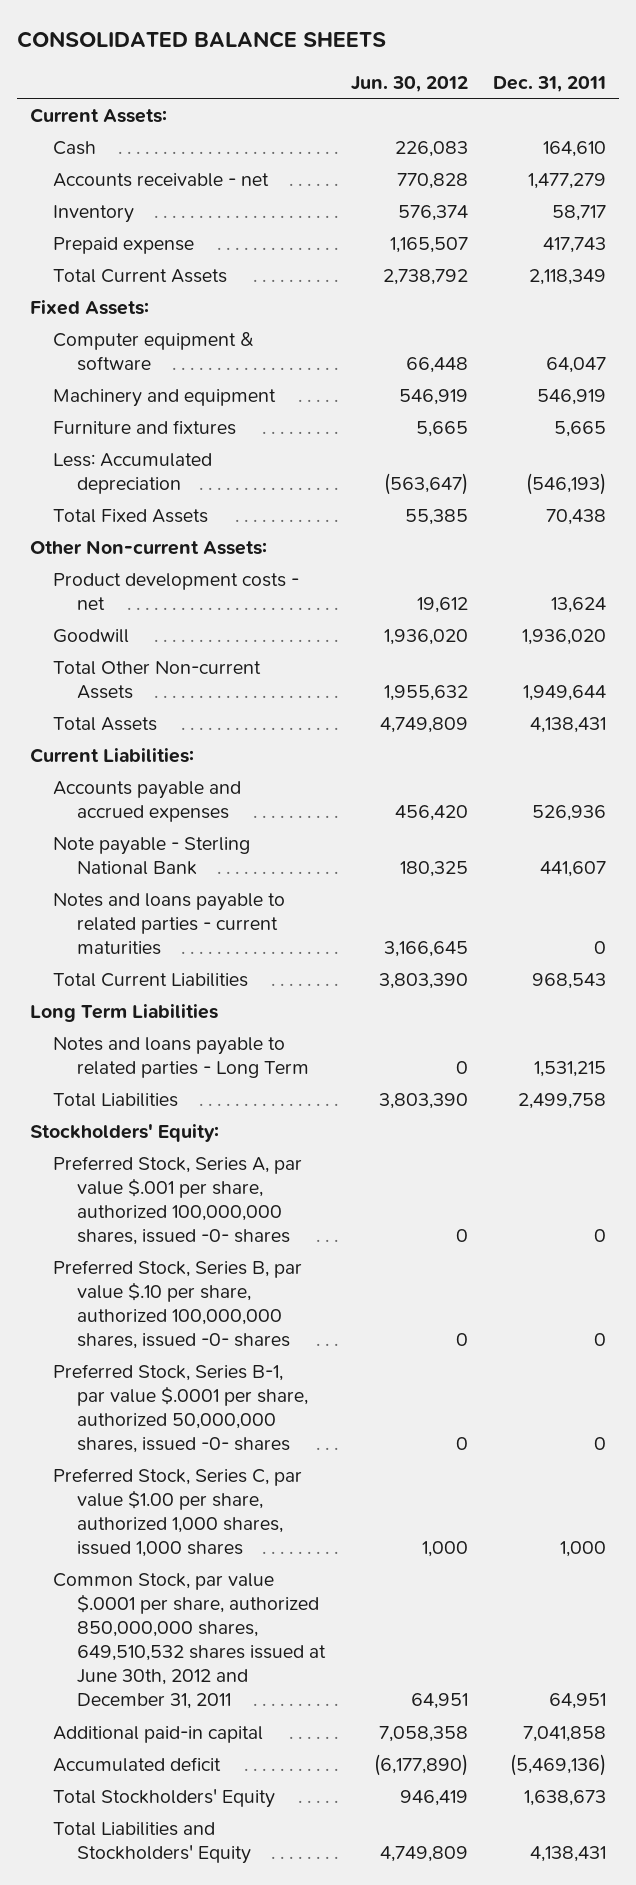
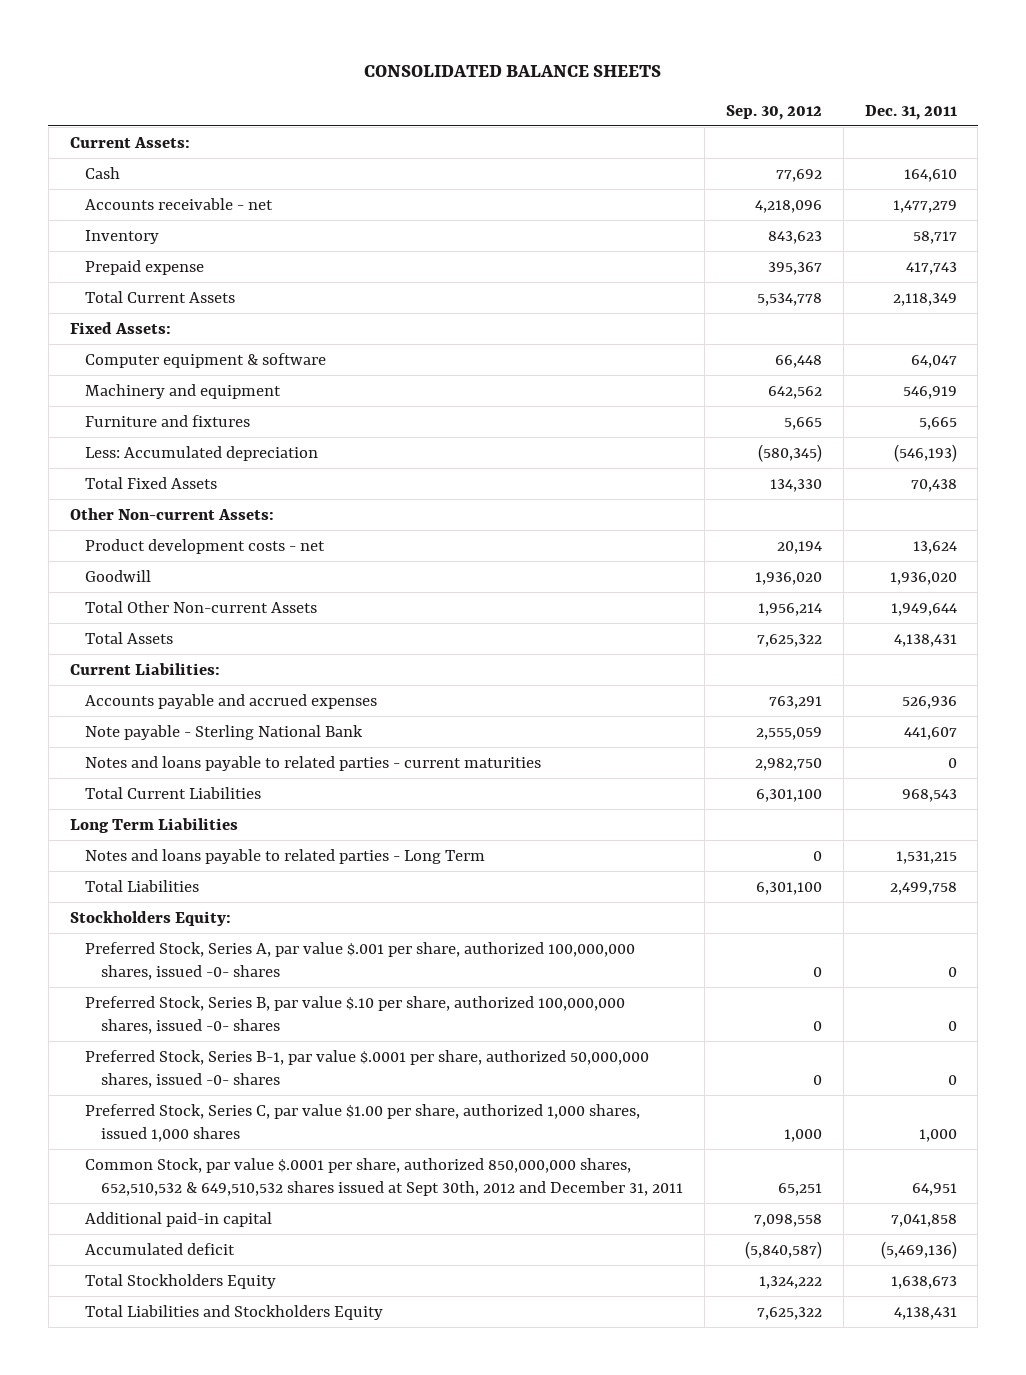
[350,76,468,93] Jun. 30, 2012 -> none
none -> [725,104,822,120] Sep. 30, 2012
[29,1123,219,1142] Stockholders' Equity: -> [69,910,231,926] Stockholders Equity:
[53,1572,327,1710] Common Stock, par value $.0001 per share, authorized 850,000,000 shares, 649,510,532 shares issued at June 30th, 2012 and December 31, 2011 -> [85,1157,684,1196] Common Stock, par value $.0001 per share, authorized 850,000,000 shares, 652,510,532 & 649,510,532 shares issued at Sept 30th, 2012 and December 31, 2011
[53,1788,276,1808] Total Stockholders' Equity -> [85,1273,277,1289] Total Stockholders Equity
[53,1821,252,1864] Total Liabilities and Stockholders' Equity -> [85,1304,384,1320] Total Liabilities and Stockholders Equity

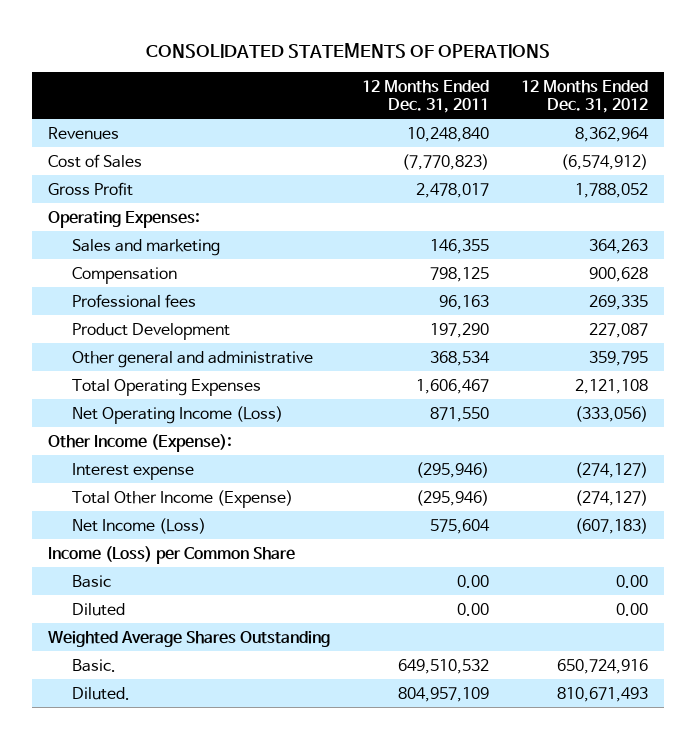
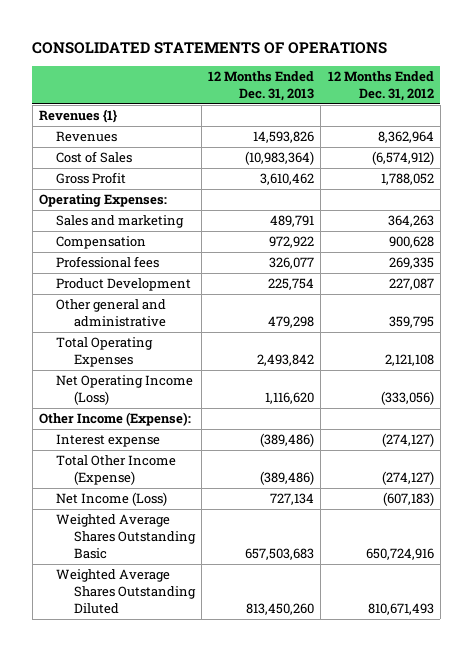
[361,80,489,114] 12 Months Ended Dec. 31, 2011 -> none
none -> [208,71,315,102] 12 Months Ended Dec. 31, 2013
none -> [39,109,118,124] Revenues {1}
[48,545,296,564] Income (Loss) per Common Share -> none
[72,574,112,588] Basic -> none
[72,602,126,616] Diluted -> none
[48,630,331,647] Weighted Average Shares Outstanding -> none
[72,658,117,672] Basic. -> [56,514,196,559] Weighted Average Shares Outstanding Basic
[72,686,131,700] Diluted. -> [56,569,196,614] Weighted Average Shares Outstanding Diluted

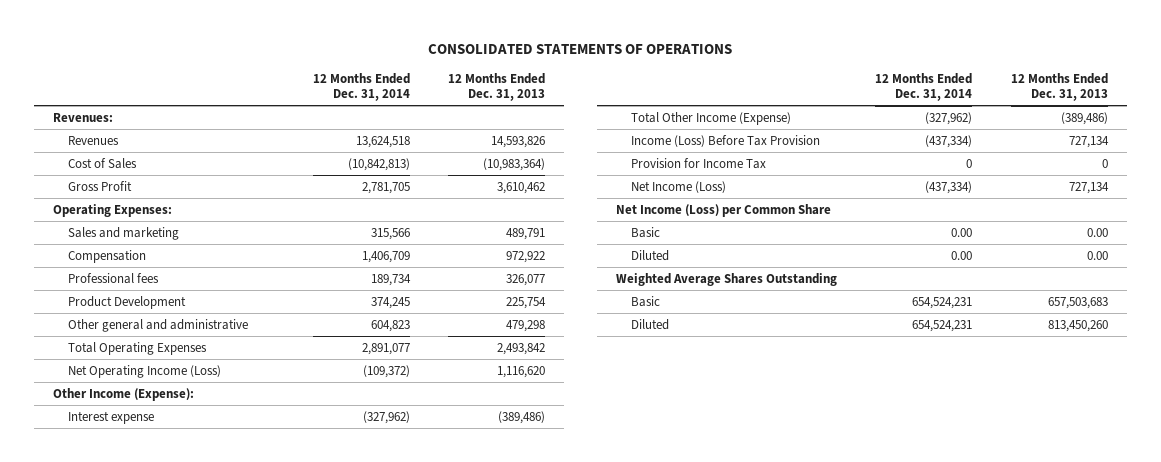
[327,71,434,102] 12 Months Ended Dec. 31, 2012 -> none
none -> [312,72,410,102] 12 Months Ended Dec. 31, 2014
[39,109,118,124] Revenues {1} -> [53,112,114,122] Revenues:
none -> [630,134,820,147] Income (Loss) Before Tax Provision
none -> [630,157,766,169] Provision for Income Tax
none -> [615,203,831,217] Net Income (Loss) per Common Share
none -> [630,226,660,238] Basic
none -> [630,249,669,261] Diluted
none -> [615,272,837,286] Weighted Average Shares Outstanding
[56,514,196,559] Weighted Average Shares Outstanding Basic -> [630,295,660,307] Basic
[56,569,196,614] Weighted Average Shares Outstanding Diluted -> [630,318,669,330] Diluted

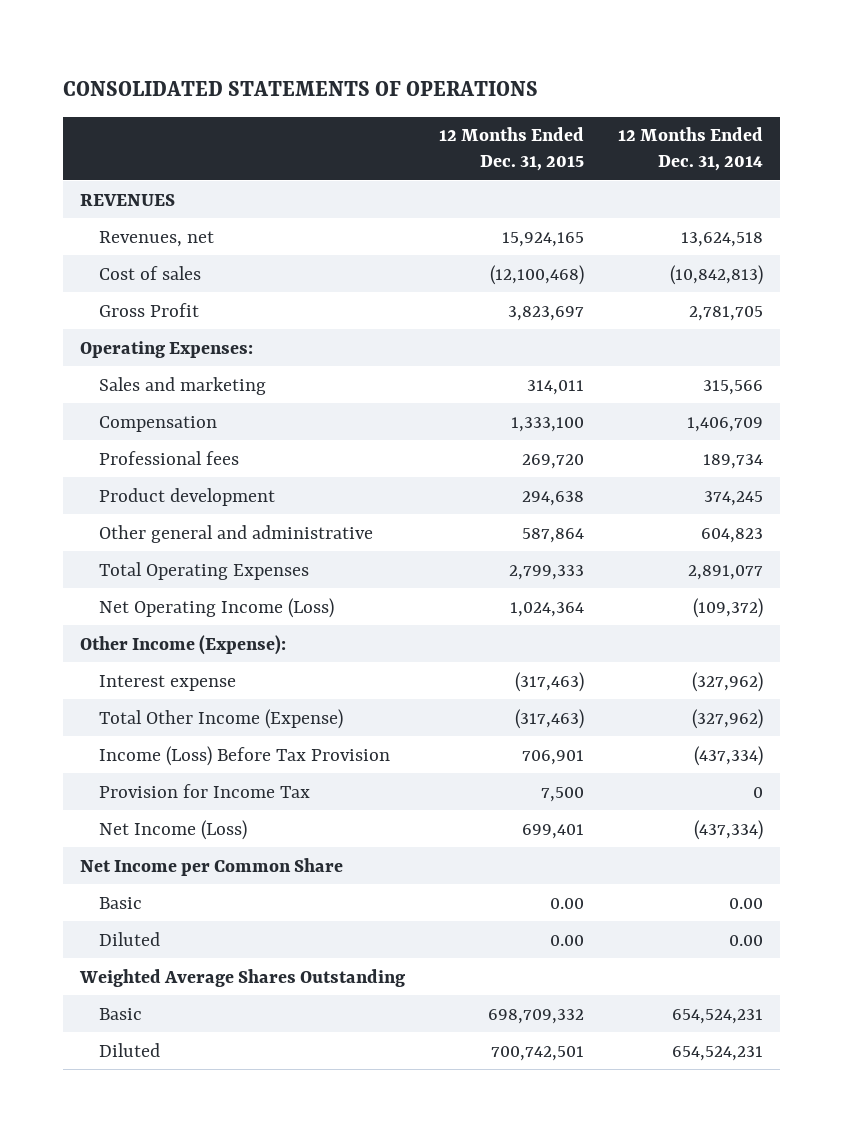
[448,72,546,102] 12 Months Ended Dec. 31, 2013 -> none
none -> [439,127,585,171] 12 Months Ended Dec. 31, 2015
[53,112,114,122] Revenues: -> [80,193,176,206] REVENUES
[68,135,120,145] Revenues -> [99,230,215,247] Revenues, net
[68,157,138,169] Cost of Sales -> [99,265,202,280] Cost of sales
[68,295,187,309] Product Development -> [99,487,276,506] Product development
[615,203,831,217] Net Income (Loss) per Common Share -> [80,857,344,876] Net Income per Common Share

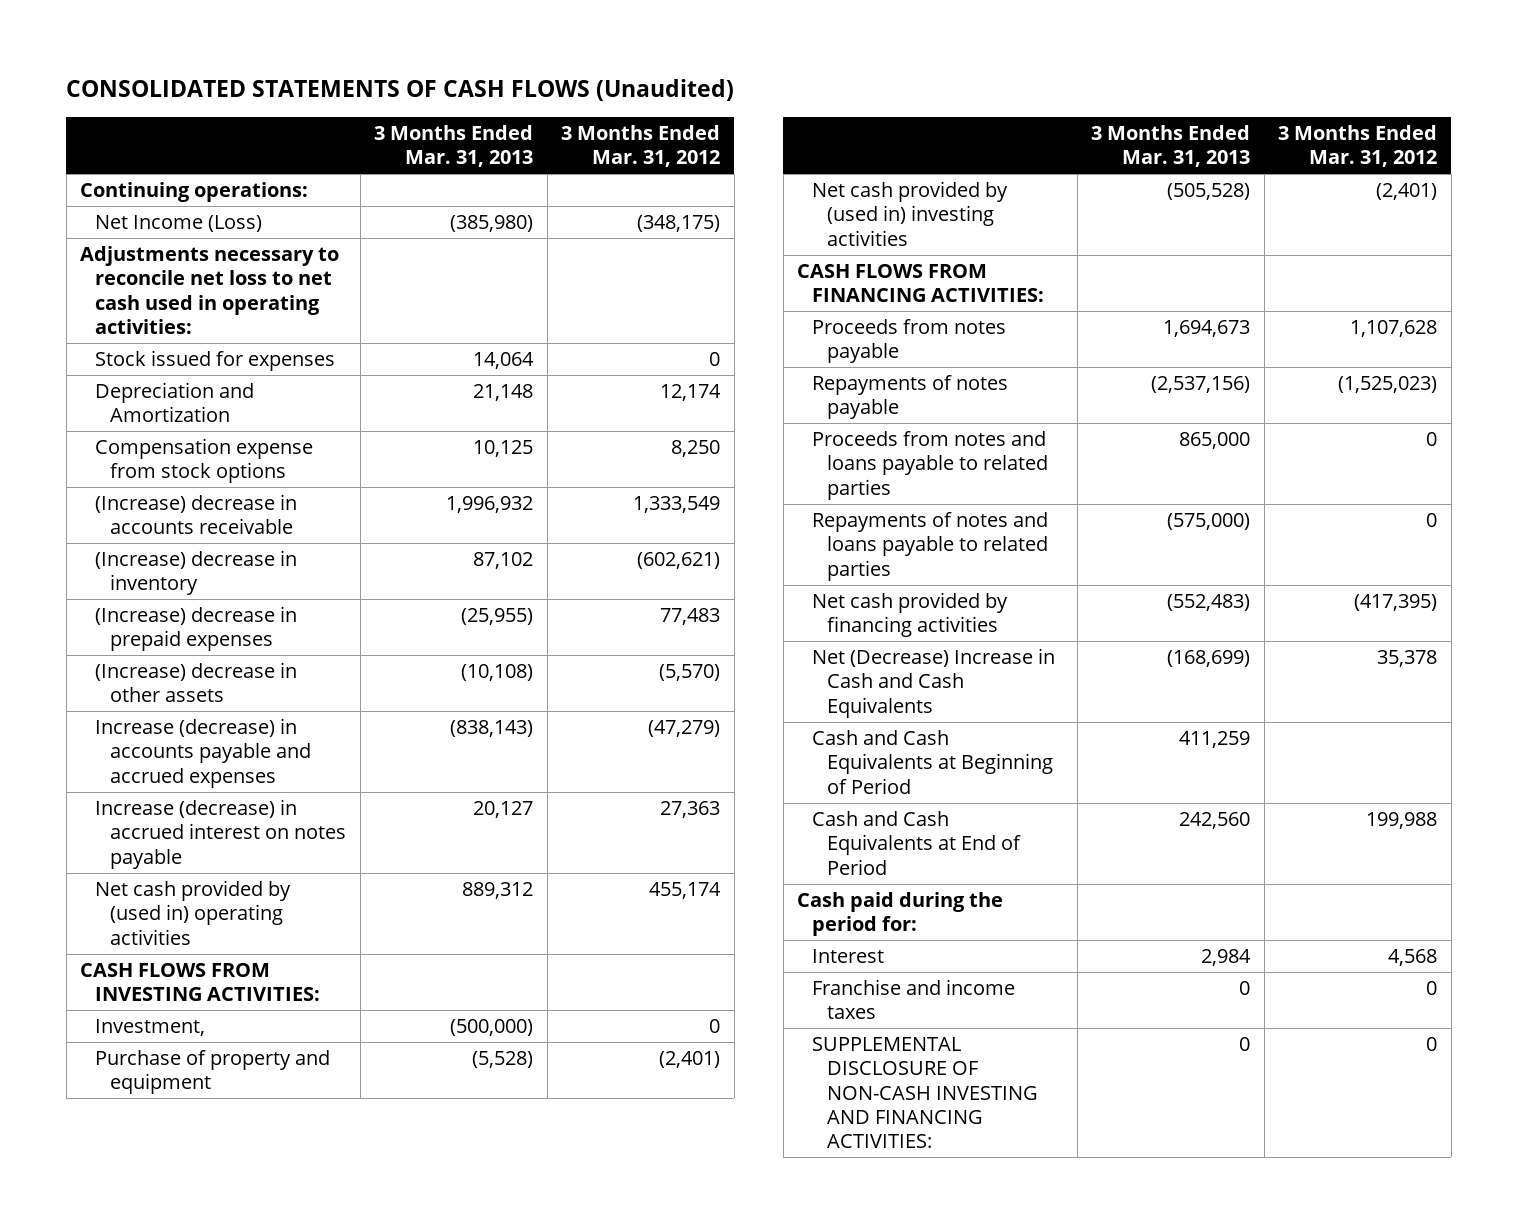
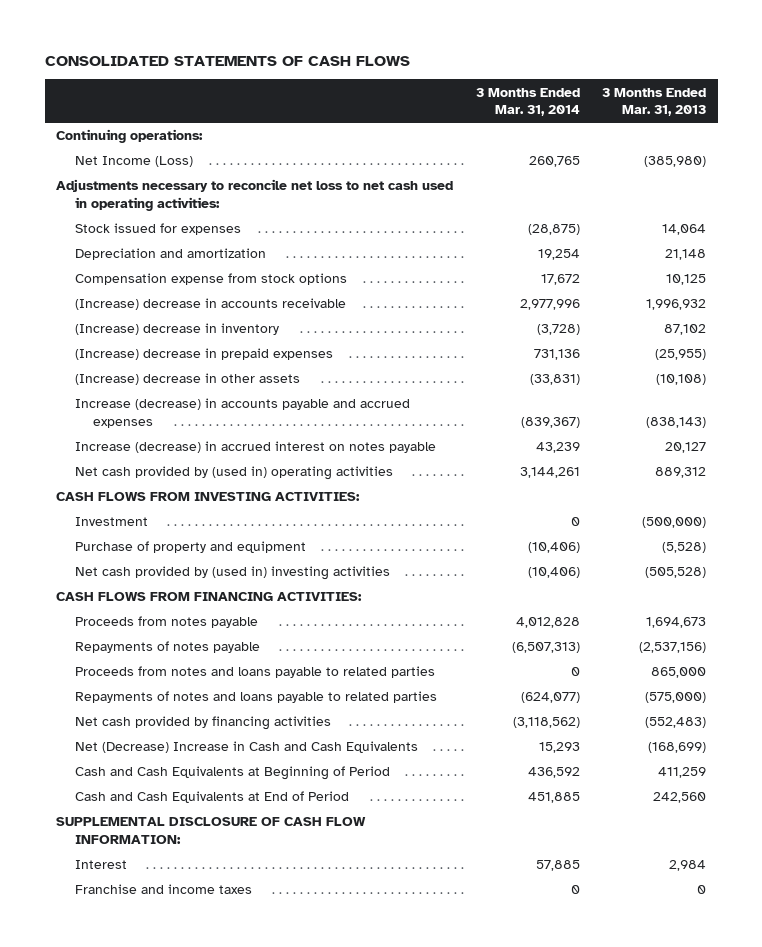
[66,78,735,101] CONSOLIDATED STATEMENTS OF CASH FLOWS (Unaudited) -> [44,55,410,66] CONSOLIDATED STATEMENTS OF CASH FLOWS
[561,124,721,168] 3 Months Ended Mar. 31, 2012 -> none
none -> [475,87,580,117] 3 Months Ended Mar. 31, 2014
[95,382,255,423] Depreciation and Amortization -> [74,248,266,261] Depreciation and amortization
[95,1019,206,1037] Investment, -> [74,517,148,527] Investment
[797,892,1004,937] Cash paid during the period for: -> none
none -> [55,817,366,844] SUPPLEMENTAL DISCLOSURE OF CASH FLOW INFORMATION:
[812,1037,1039,1149] SUPPLEMENTAL DISCLOSURE OF NON-CASH INVESTING AND FINANCING ACTIVITIES: -> none

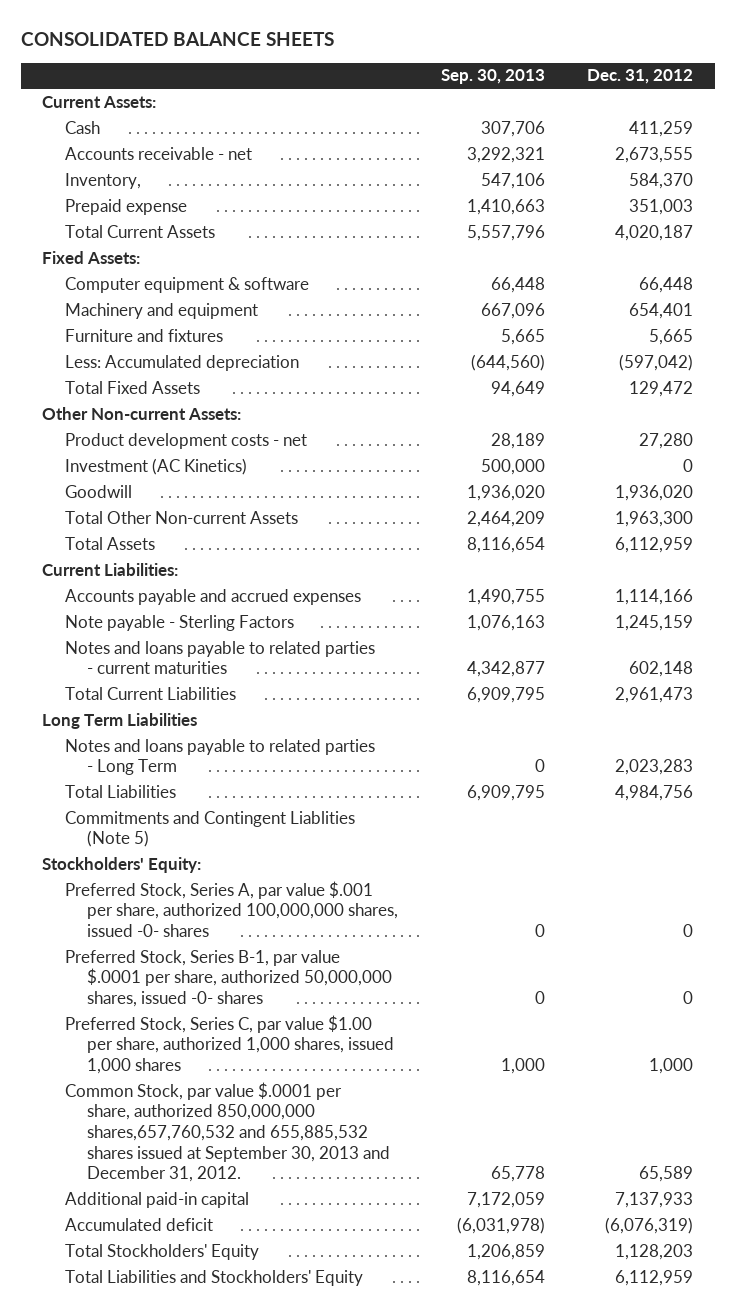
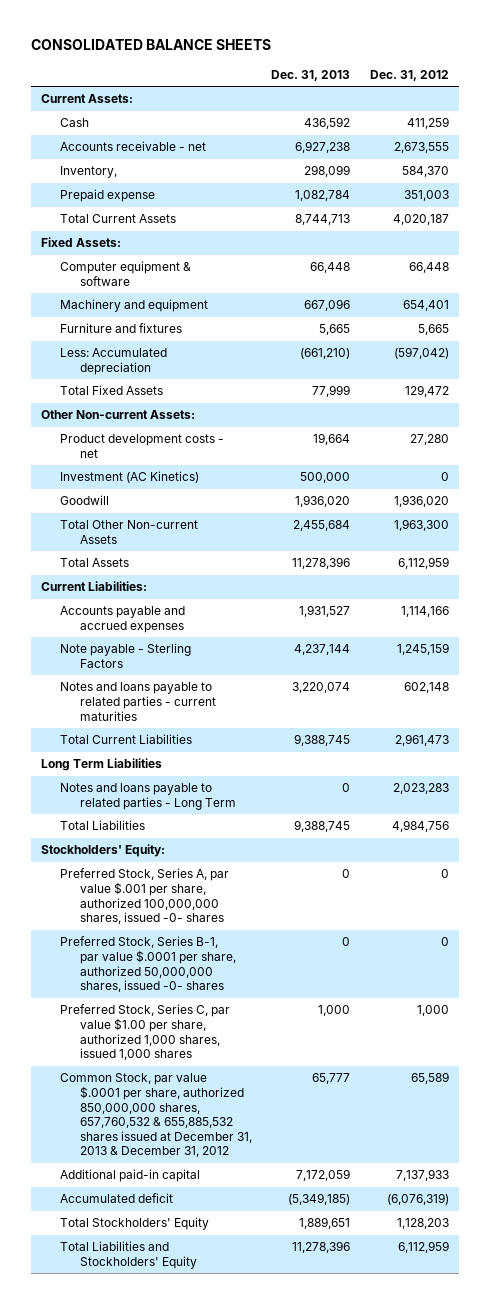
[440,69,545,85] Sep. 30, 2013 -> none
none -> [271,69,351,81] Dec. 31, 2013
[64,810,355,848] Commitments and Contingent Liablities (Note 5) -> none
[64,1081,391,1183] Common Stock, par value $.0001 per share, authorized 850,000,000 shares,657,760,532 and 655,885,532 shares issued at September 30, 2013 and December 31, 2012. -> [60,1073,252,1158] Common Stock, par value $.0001 per share, authorized 850,000,000 shares, 657,760,532 & 655,885,532 shares issued at December 31, 2013 & December 31, 2012

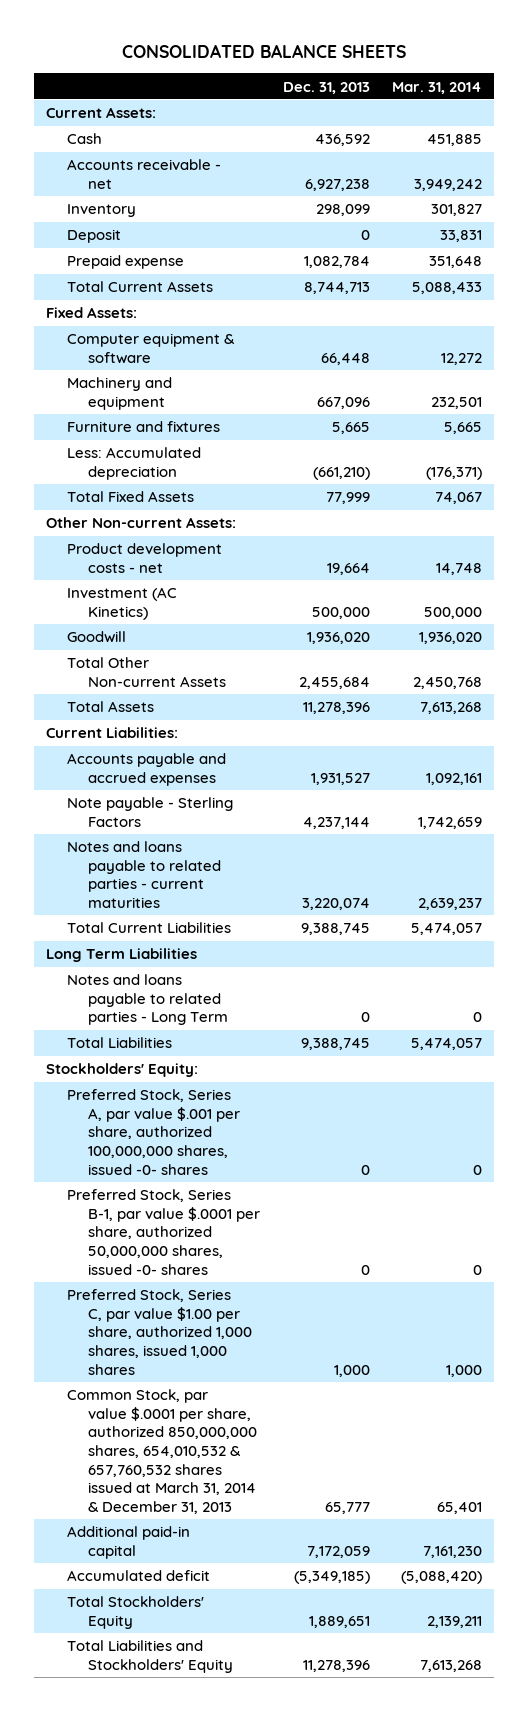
[370,69,450,81] Dec. 31, 2012 -> none
none -> [392,81,483,94] Mar. 31, 2014
[60,166,118,179] Inventory, -> [66,204,136,218] Inventory
none -> [66,229,121,244] Deposit
[60,1073,252,1158] Common Stock, par value $.0001 per share, authorized 850,000,000 shares, 657,760,532 & 655,885,532 shares issued at December 31, 2013 & December 31, 2012 -> [66,1389,257,1514] Common Stock, par value $.0001 per share, authorized 850,000,000 shares, 654,010,532 & 657,760,532 shares issued at March 31, 2014 & December 31, 2013

